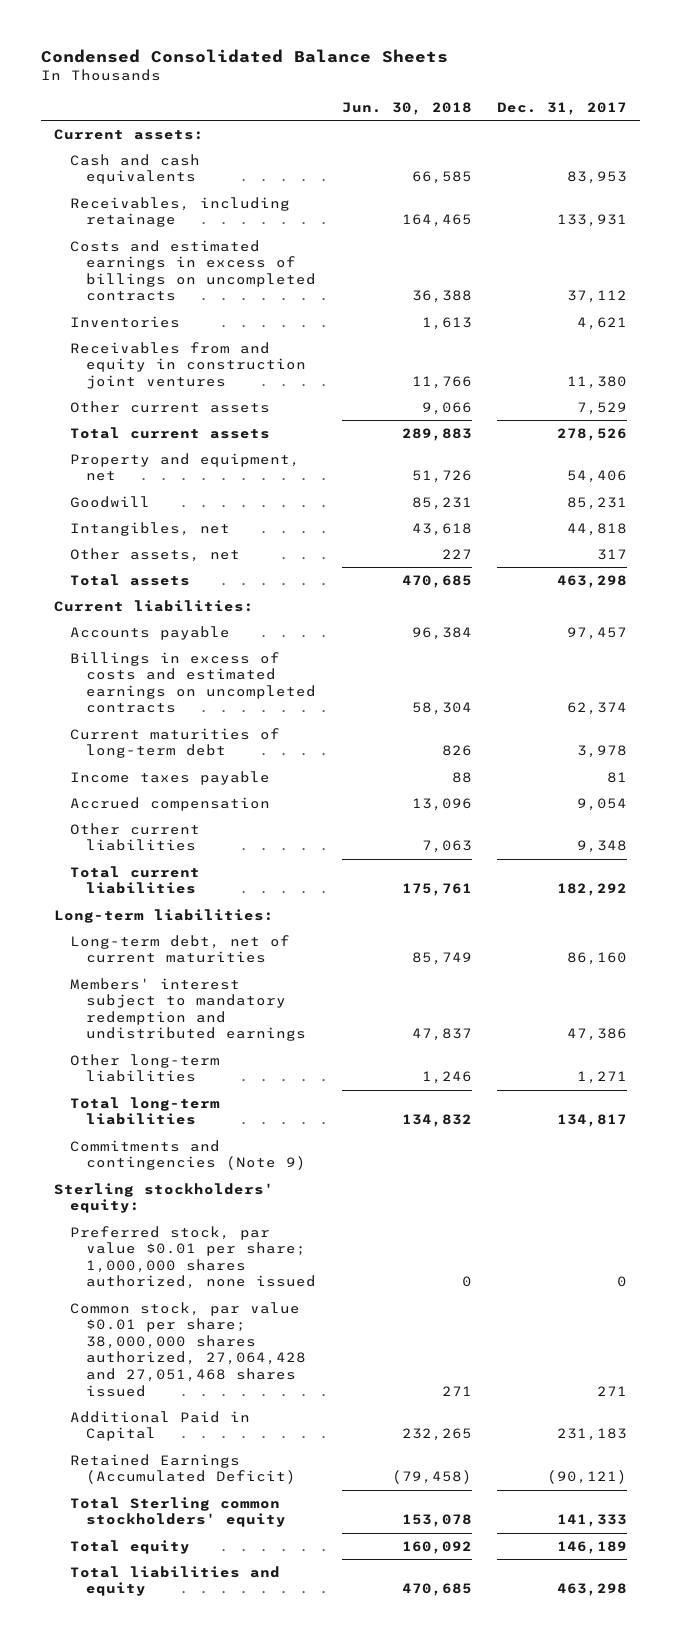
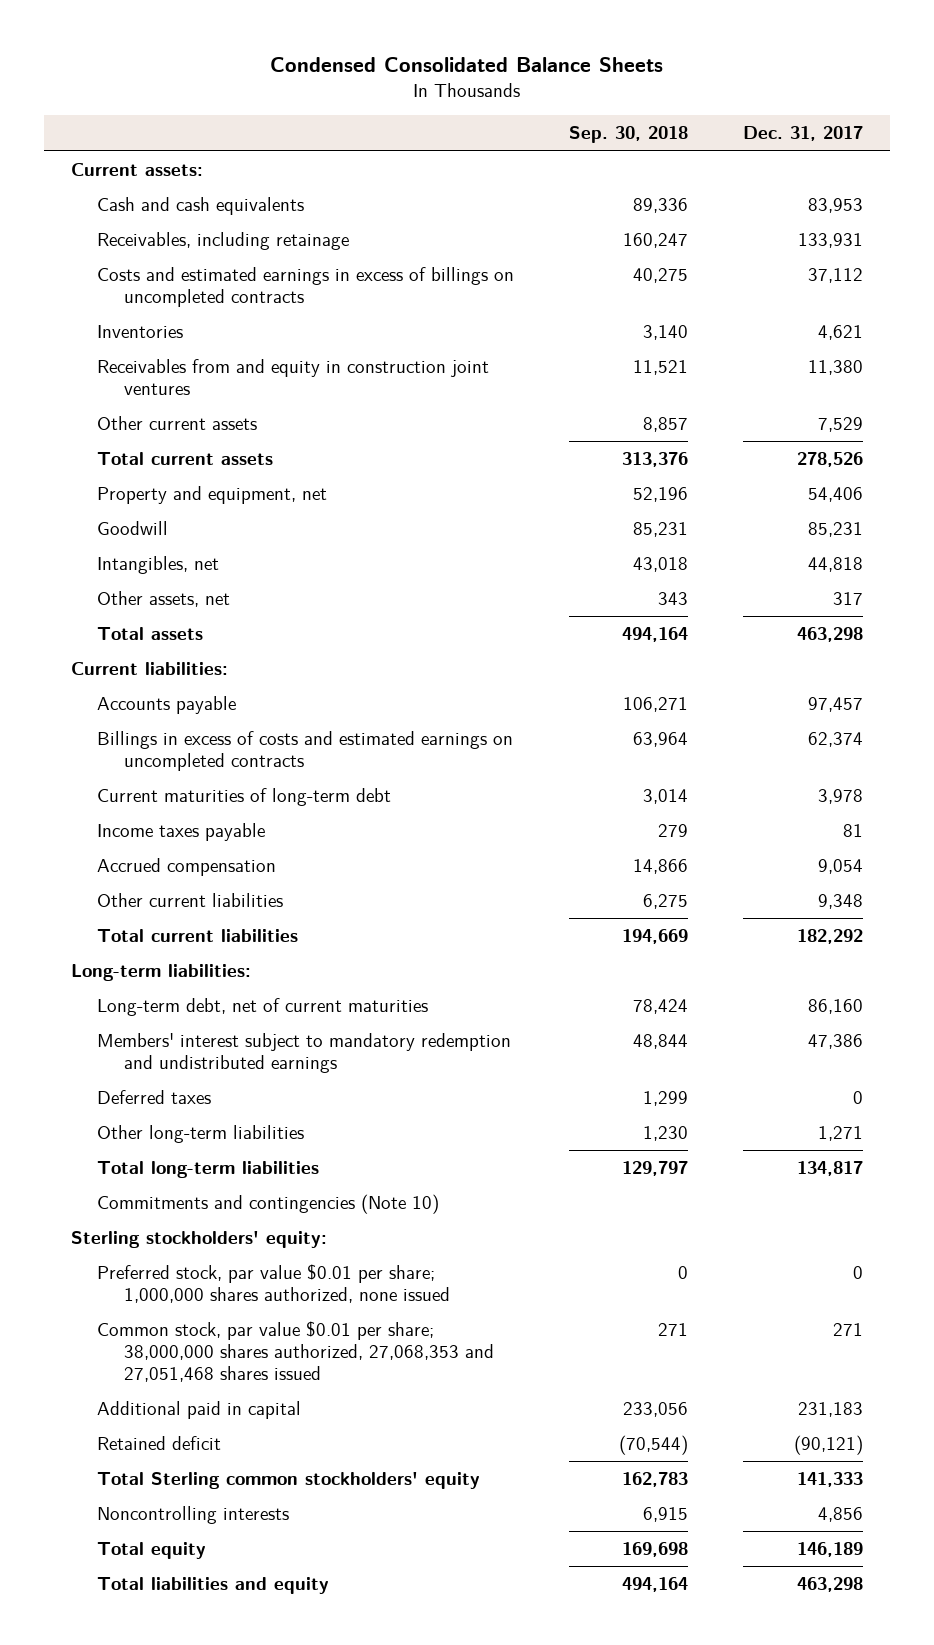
[341,101,472,115] Jun. 30, 2018 -> none
none -> [568,126,688,144] Sep. 30, 2018
none -> [97,1090,212,1105] Deferred taxes
[70,1139,307,1171] Commitments and contingencies (Note 9) -> [97,1194,440,1215] Commitments and contingencies (Note 10)
[70,1301,307,1397] Common stock, par value $0.01 per share; 38,000,000 shares authorized, 27,064,428 and 27,051,468 shares issued -> [97,1321,494,1383] Common stock, par value $0.01 per share; 38,000,000 shares authorized, 27,068,353 and 27,051,468 shares issued
[70,1410,251,1442] Additional Paid in Capital -> [97,1401,302,1420] Additional paid in capital
[70,1453,297,1485] Retained Earnings (Accumulated Deficit) -> [97,1436,222,1451] Retained deficit
none -> [97,1506,290,1525] Noncontrolling interests

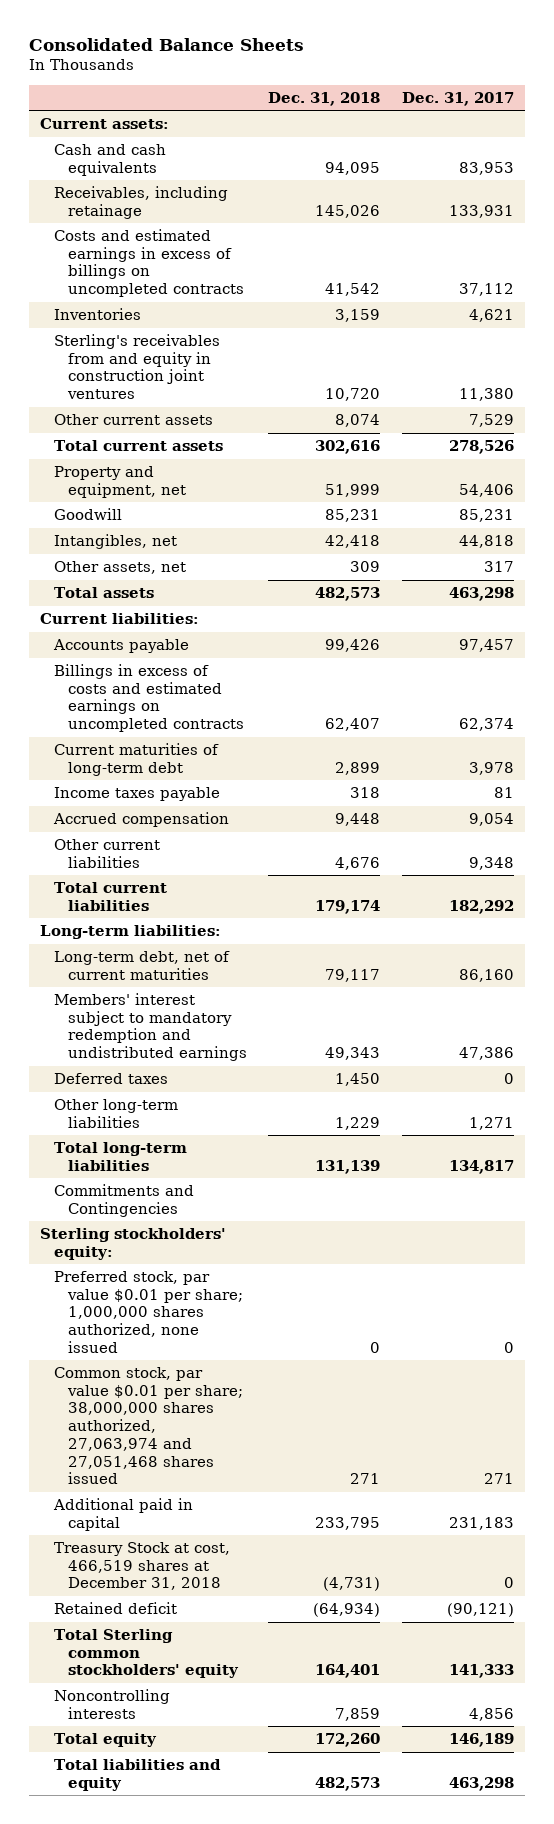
[269,57,663,73] Condensed Consolidated Balance Sheets -> [28,38,304,52] Consolidated Balance Sheets
[568,126,688,144] Sep. 30, 2018 -> none
none -> [268,91,381,106] Dec. 31, 2018
[97,359,490,396] Receivables from and equity in construction joint ventures -> [53,334,220,400] Sterling's receivables from and equity in construction joint ventures
[97,1194,440,1215] Commitments and contingencies (Note 10) -> [53,1184,194,1217] Commitments and Contingencies
[97,1321,494,1383] Common stock, par value $0.01 per share; 38,000,000 shares authorized, 27,068,353 and 27,051,468 shares issued -> [53,1367,243,1485] Common stock, par value $0.01 per share; 38,000,000 shares authorized, 27,063,974 and 27,051,468 shares issued
none -> [53,1542,230,1591] Treasury Stock at cost, 466,519 shares at December 31, 2018

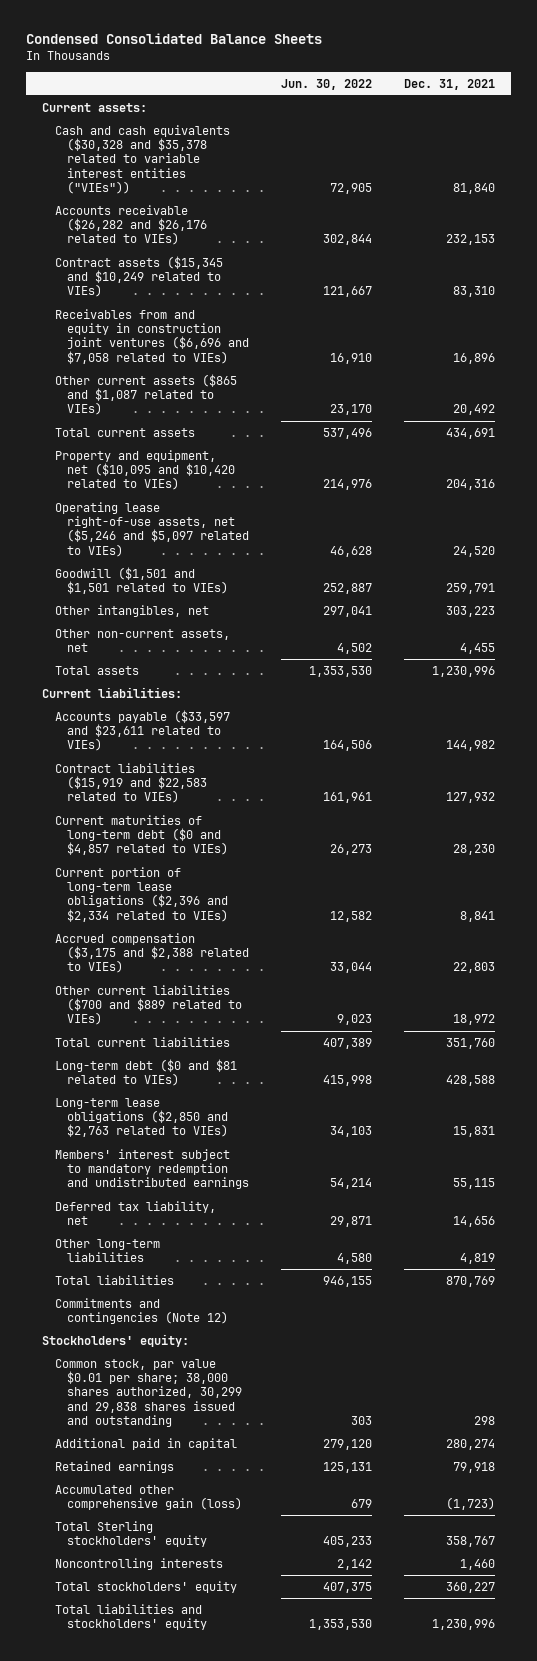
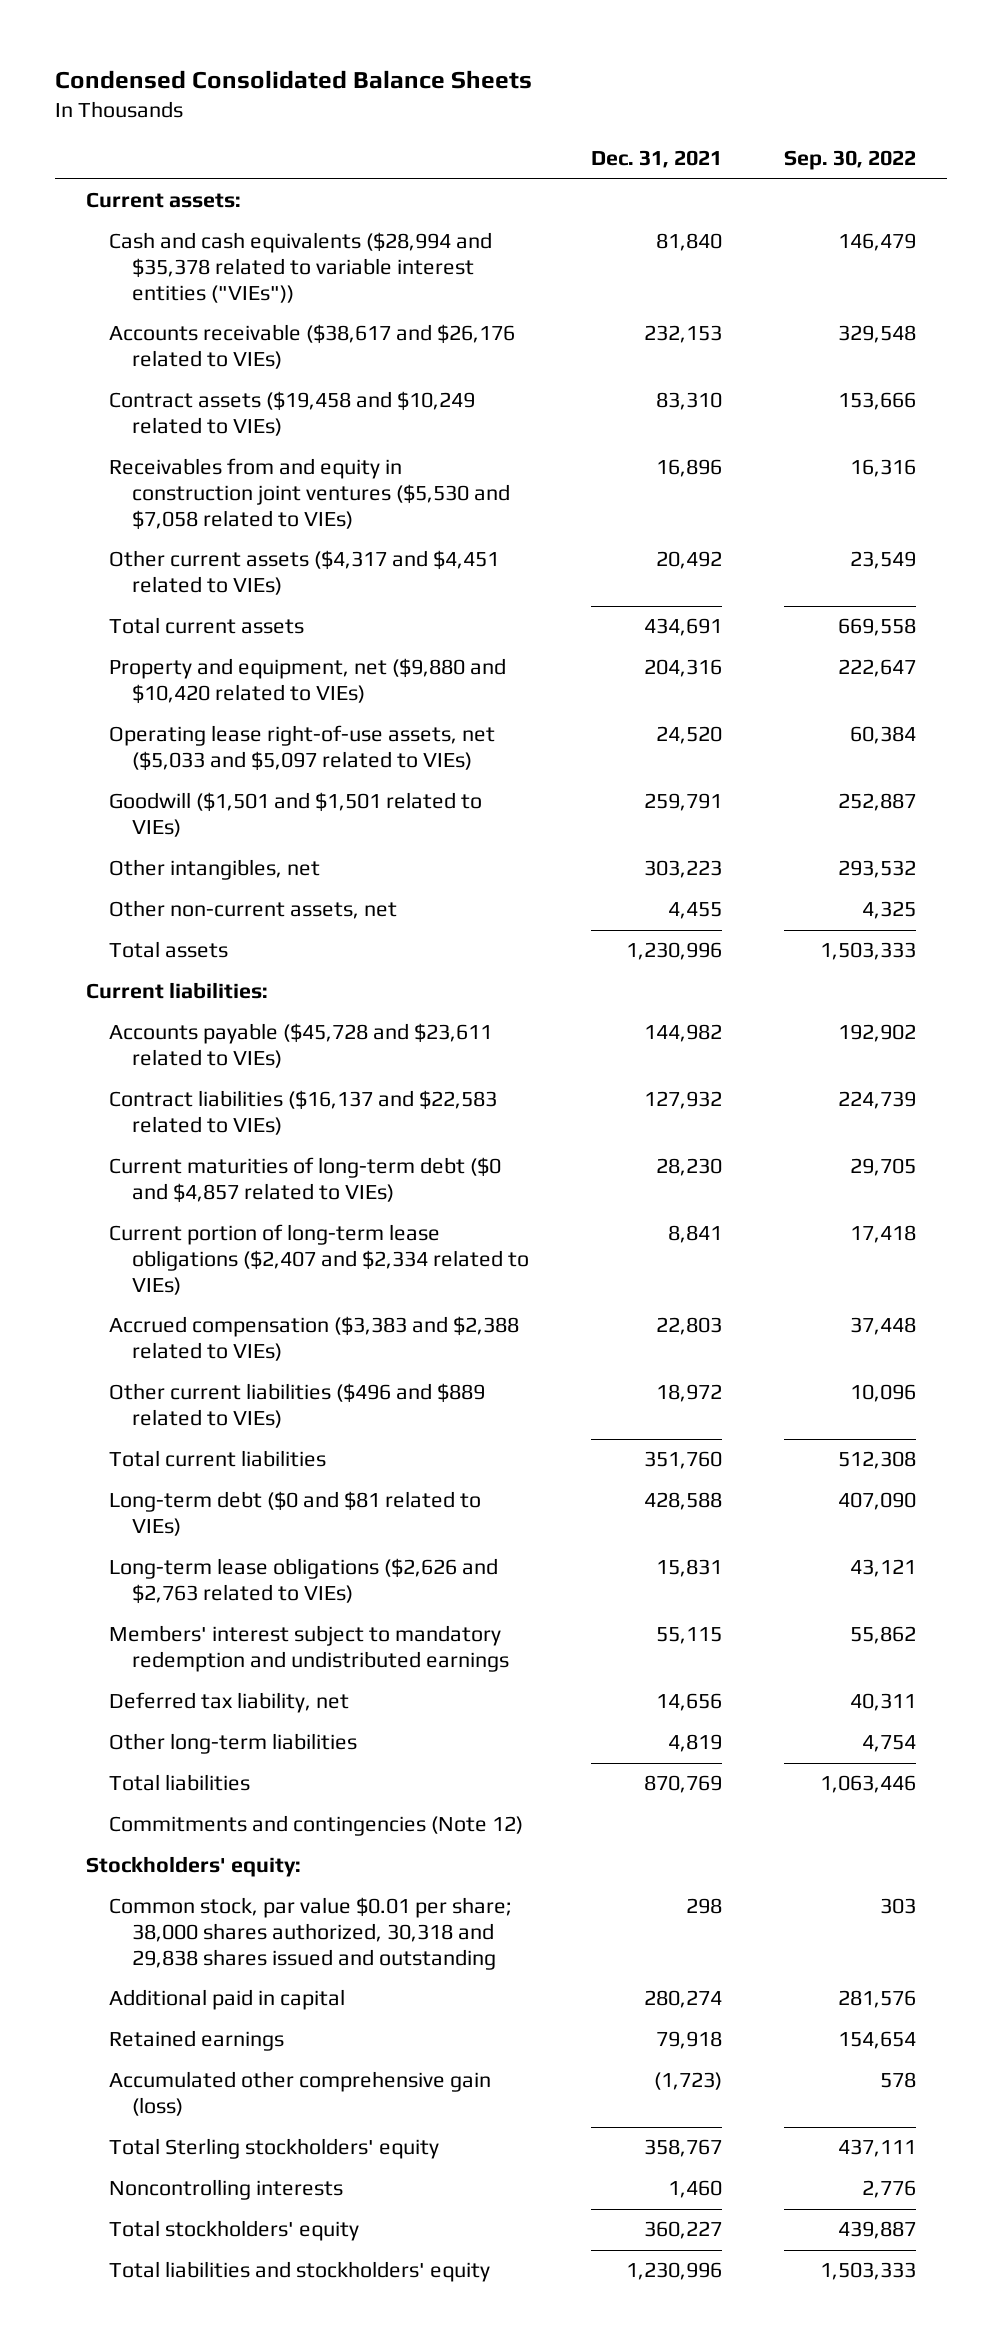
[281,78,373,90] Jun. 30, 2022 -> none
none -> [783,150,916,171] Sep. 30, 2022
[54,124,230,195] Cash and cash equivalents ($30,328 and $35,378 related to variable interest entities ("VIEs")) -> [108,232,492,303] Cash and cash equivalents ($28,994 and $35,378 related to variable interest entities ("VIEs"))
[54,204,208,246] Accounts receivable ($26,282 and $26,176 related to VIEs) -> [108,324,515,370] Accounts receivable ($38,617 and $26,176 related to VIEs)
[54,255,223,298] Contract assets ($15,345 and $10,249 related to VIEs) -> [108,391,475,437] Contract assets ($19,458 and $10,249 related to VIEs)
[54,308,250,364] Receivables from and equity in construction joint ventures ($6,696 and $7,058 related to VIEs) -> [108,458,511,530] Receivables from and equity in construction joint ventures ($5,530 and $7,058 related to VIEs)
[54,373,237,416] Other current assets ($865 and $1,087 related to VIEs) -> [108,550,499,596] Other current assets ($4,317 and $4,451 related to VIEs)
[54,449,236,491] Property and equipment, net ($10,095 and $10,420 related to VIEs) -> [108,658,506,705] Property and equipment, net ($9,880 and $10,420 related to VIEs)
[54,501,250,557] Operating lease right-of-use assets, net ($5,246 and $5,097 related to VIEs) -> [108,725,495,772] Operating lease right-of-use assets, net ($5,033 and $5,097 related to VIEs)
[54,709,230,752] Accounts payable ($33,597 and $23,611 related to VIEs) -> [108,1023,492,1069] Accounts payable ($45,728 and $23,611 related to VIEs)
[54,762,208,804] Contract liabilities ($15,919 and $22,583 related to VIEs) -> [108,1090,497,1136] Contract liabilities ($16,137 and $22,583 related to VIEs)
[54,866,229,922] Current portion of long-term lease obligations ($2,396 and $2,334 related to VIEs) -> [108,1224,530,1295] Current portion of long-term lease obligations ($2,407 and $2,334 related to VIEs)
[54,932,250,974] Accrued compensation ($3,175 and $2,388 related to VIEs) -> [108,1316,519,1362] Accrued compensation ($3,383 and $2,388 related to VIEs)
[54,984,243,1026] Other current liabilities ($700 and $889 related to VIEs) -> [108,1383,485,1429] Other current liabilities ($496 and $889 related to VIEs)
[54,1097,229,1138] Long-term lease obligations ($2,850 and $2,763 related to VIEs) -> [108,1558,498,1605] Long-term lease obligations ($2,626 and $2,763 related to VIEs)
[54,1358,243,1428] Common stock, par value $0.01 per share; 38,000 shares authorized, 30,299 and 29,838 shares issued and outstanding -> [108,1897,512,1970] Common stock, par value $0.01 per share; 38,000 shares authorized, 30,318 and 29,838 shares issued and outstanding

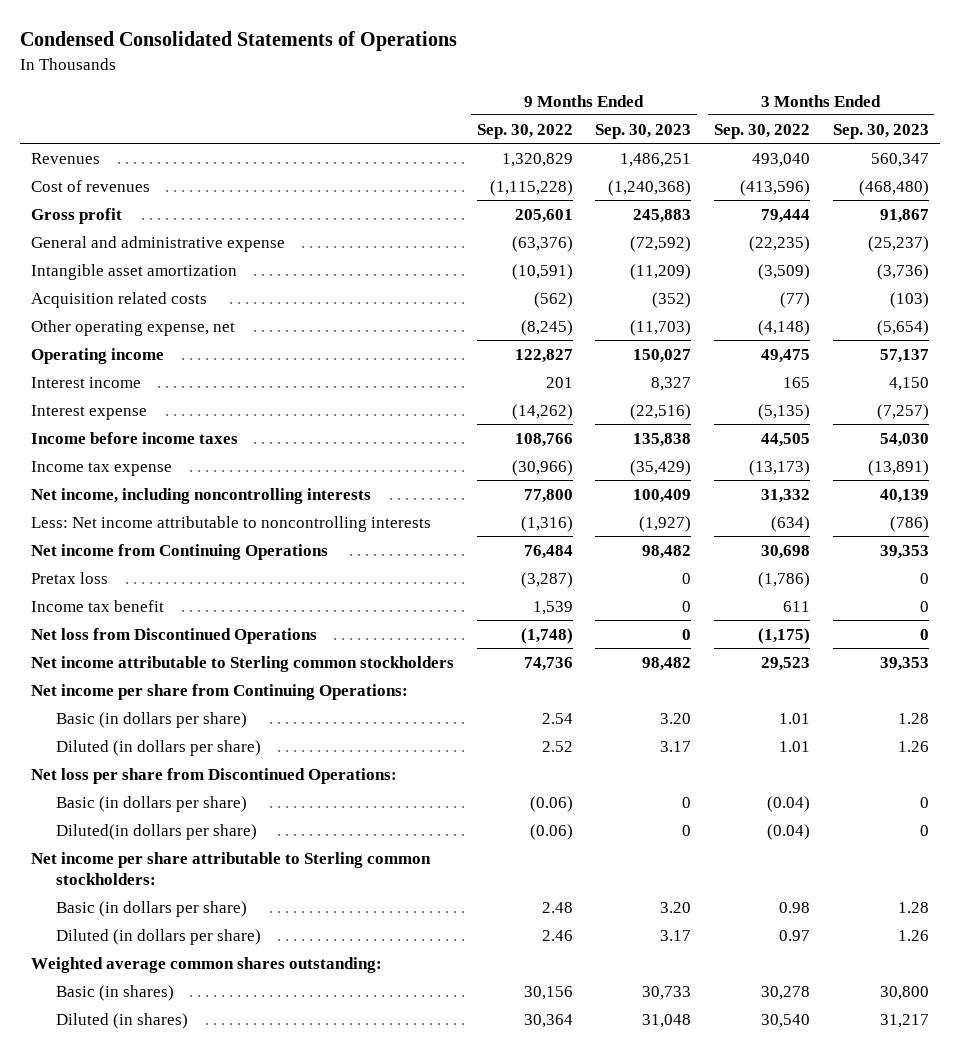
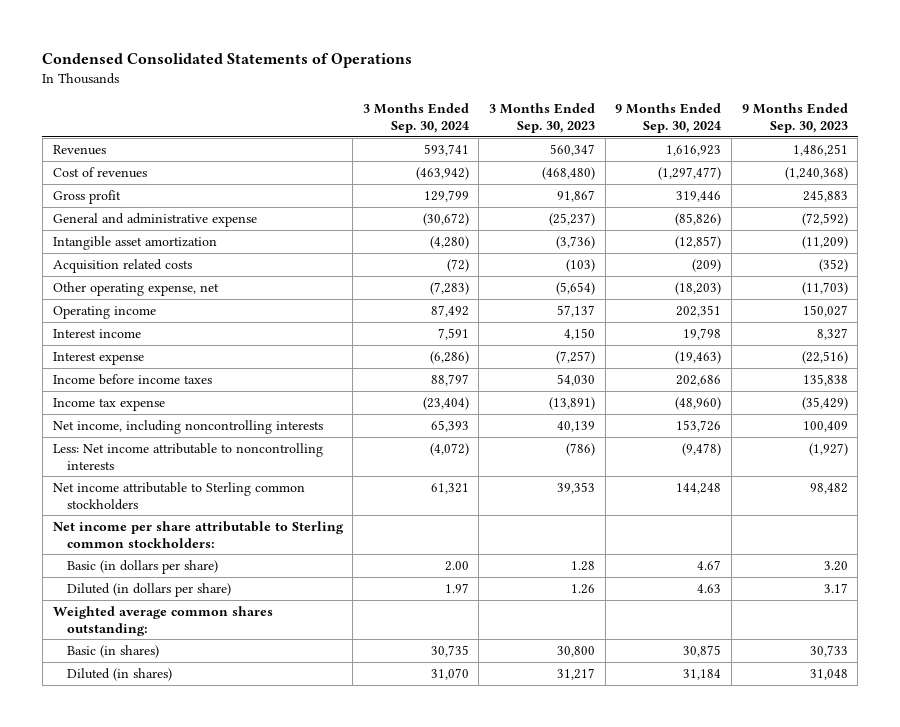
[476,123,573,139] Sep. 30, 2022 -> none
[714,123,811,139] Sep. 30, 2022 -> none
none -> [362,102,469,133] 3 Months Ended Sep. 30, 2024
none -> [615,102,722,133] 9 Months Ended Sep. 30, 2024
[31,543,329,560] Net income from Continuing Operations -> none
[31,571,109,584] Pretax loss -> none
[31,599,165,612] Income tax benefit -> none
[31,627,318,644] Net loss from Discontinued Operations -> none
[31,683,409,700] Net income per share from Continuing Operations: -> none
[56,711,248,728] Basic (in dollars per share) -> none
[56,739,262,756] Diluted (in dollars per share) -> none
[31,767,398,784] Net loss per share from Discontinued Operations: -> none
[56,795,248,812] Basic (in dollars per share) -> none
[56,823,258,840] Diluted(in dollars per share) -> none

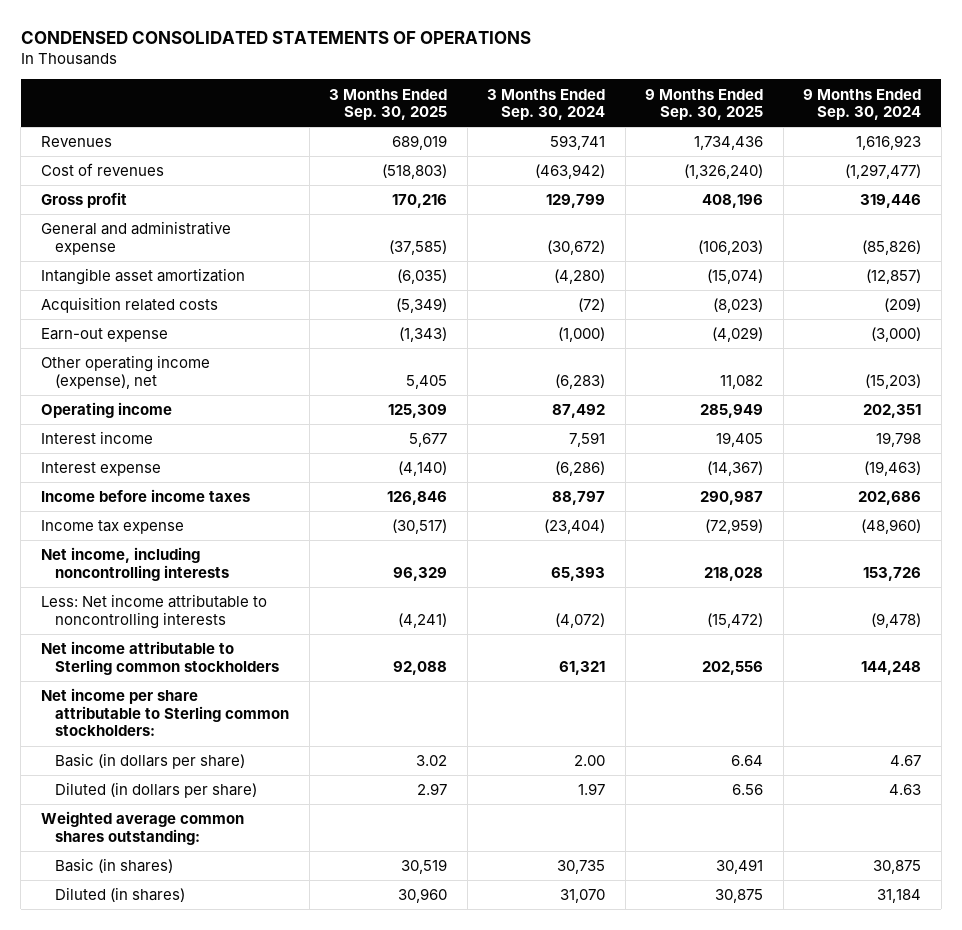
[42,53,413,69] Condensed Consolidated Statements of Operations -> [20,31,531,45] CONDENSED CONSOLIDATED STATEMENTS OF OPERATIONS
[489,102,596,133] 3 Months Ended Sep. 30, 2023 -> none
[741,102,848,133] 9 Months Ended Sep. 30, 2023 -> none
none -> [329,88,448,121] 3 Months Ended Sep. 30, 2025
none -> [645,88,764,121] 9 Months Ended Sep. 30, 2025
none -> [40,328,168,343] Earn-out expense
[52,281,219,296] Other operating expense, net -> [40,355,210,389] Other operating income (expense), net
[429,281,469,295] (7,283) -> [555,373,606,389] (6,283)
[675,281,722,295] (18,203) -> [865,373,922,389] (15,203)

